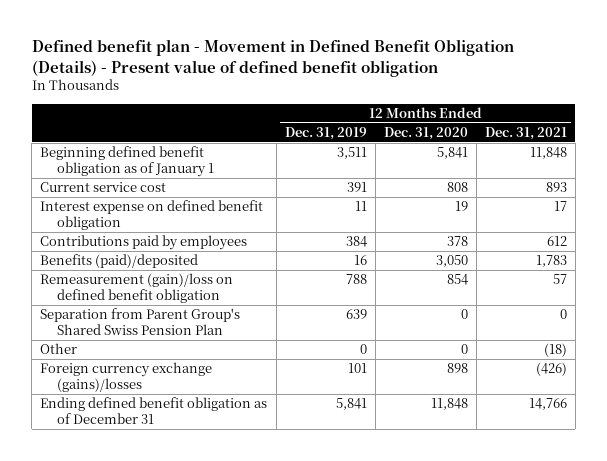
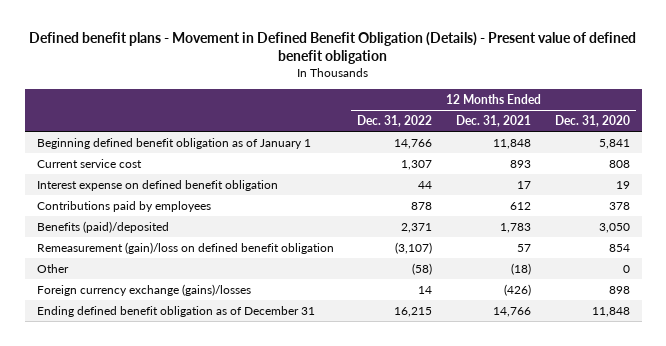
[31,39,514,77] Defined benefit plan - Movement in Defined Benefit Obligation (Details) - Present value of defined benefit obligation -> [29,32,637,65] Defined benefit plans - Movement in Defined Benefit Obligation (Details) - Present value of defined benefit obligation
[284,127,367,141] Dec. 31, 2019 -> none
none -> [357,114,433,127] Dec. 31, 2022
[40,308,241,336] Separation from Parent Group's Shared Swiss Pension Plan -> none

